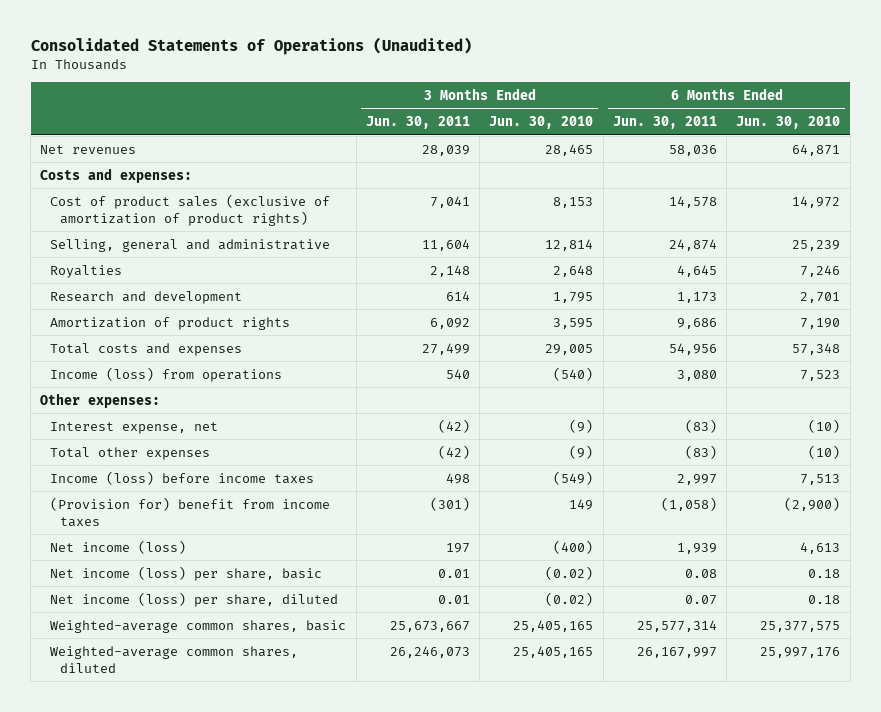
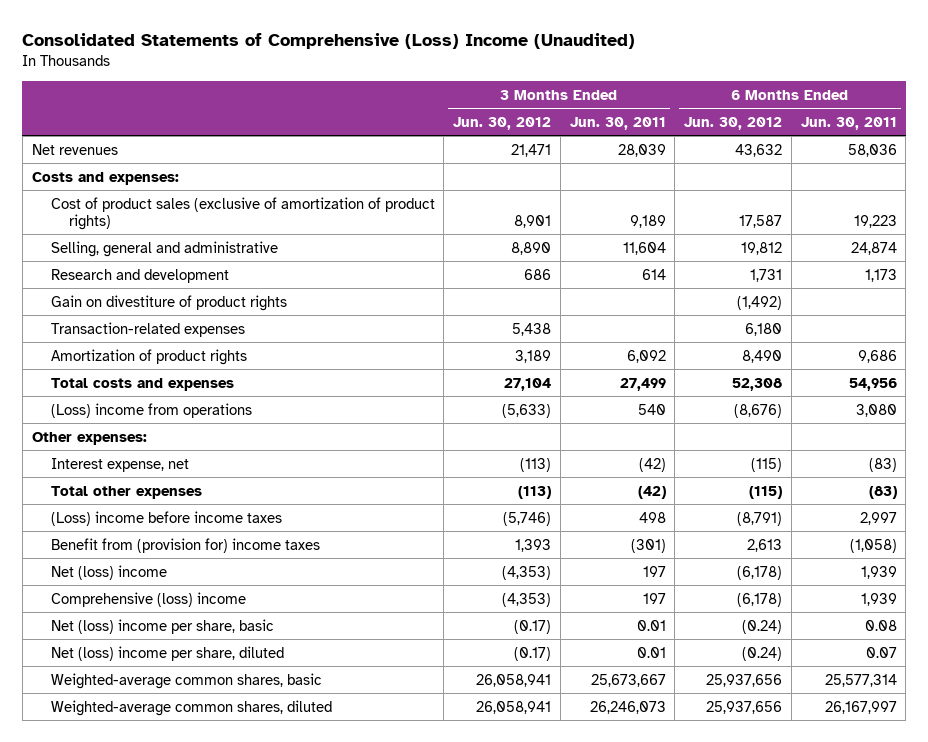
[30,36,472,55] Consolidated Statements of Operations (Unaudited) -> [22,32,636,49] Consolidated Statements of Comprehensive (Loss) Income (Unaudited)
[489,116,594,130] Jun. 30, 2010 -> none
[736,116,841,130] Jun. 30, 2010 -> none
none -> [453,116,552,130] Jun. 30, 2012
none -> [684,116,783,130] Jun. 30, 2012
[429,195,470,208] 7,041 -> [629,215,666,229] 9,189
[668,195,717,208] 14,578 -> [853,215,897,229] 19,223
[50,264,123,278] Royalties -> none
none -> [50,294,287,311] Gain on divestiture of product rights
none -> [50,321,245,337] Transaction-related expenses
[50,366,283,382] Income (loss) from operations -> [50,402,252,418] (Loss) income from operations
[50,470,315,485] Income (loss) before income taxes -> [50,510,282,526] (Loss) income before income taxes
[50,496,331,527] (Provision for) benefit from income taxes -> [50,537,320,553] Benefit from (provision for) income taxes
[50,539,187,554] Net income (loss) -> [50,564,167,580] Net (loss) income
none -> [50,591,246,607] Comprehensive (loss) income
[50,565,323,581] Net income (loss) per share, basic -> [50,618,274,634] Net (loss) income per share, basic
[50,591,339,607] Net income (loss) per share, diluted -> [50,645,284,661] Net (loss) income per share, diluted

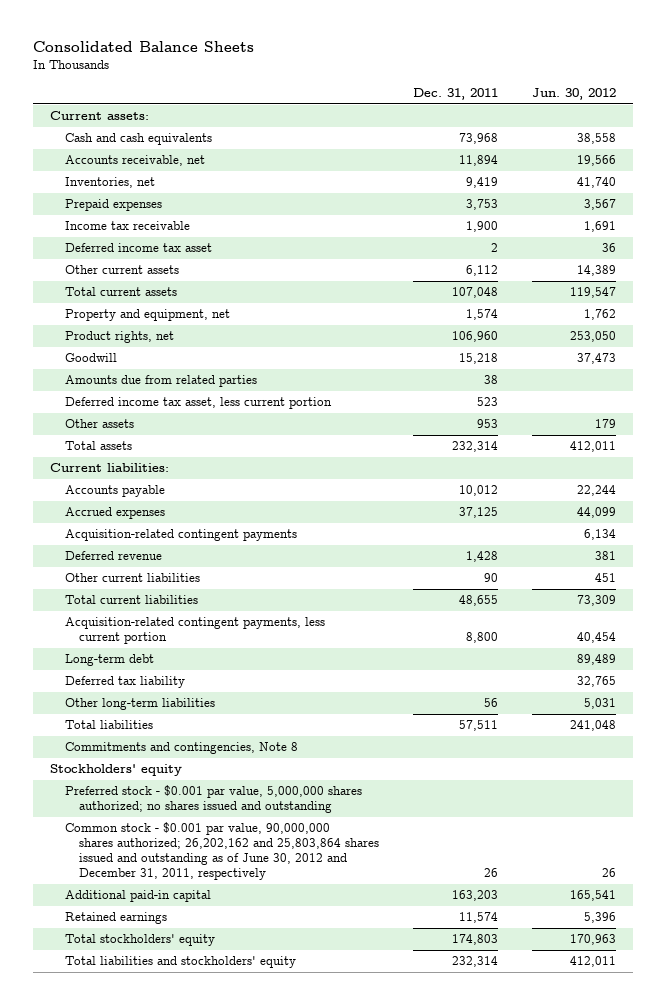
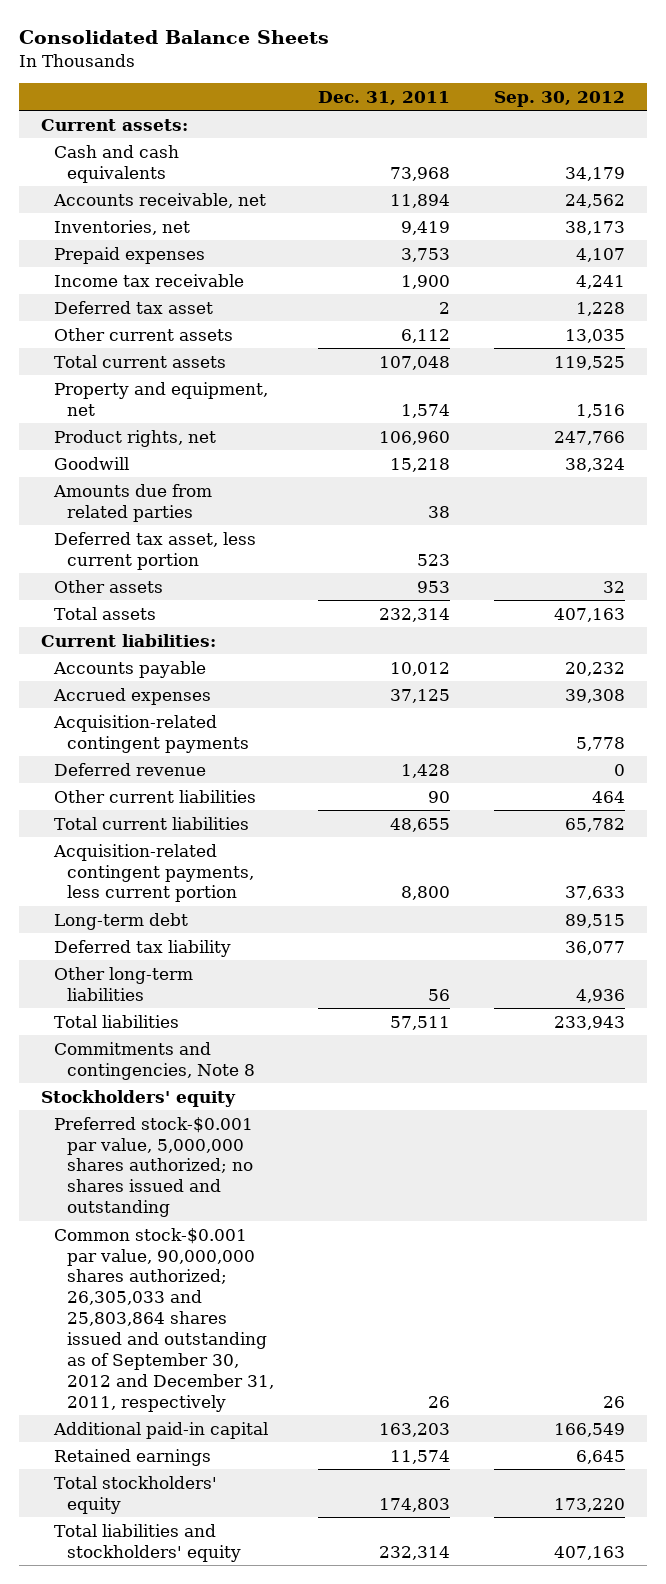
[531,87,616,100] Jun. 30, 2012 -> none
none -> [493,90,625,107] Sep. 30, 2012
[64,243,212,253] Deferred income tax asset -> [53,300,213,314] Deferred tax asset
[64,397,332,410] Deferred income tax asset, less current portion -> [53,531,256,570] Deferred tax asset, less current portion
[64,785,362,814] Preferred stock - $0.001 par value, 5,000,000 shares authorized; no shares issued and outstanding -> [53,1116,253,1218] Preferred stock-$0.001 par value, 5,000,000 shares authorized; no shares issued and outstanding
[64,822,380,881] Common stock - $0.001 par value, 90,000,000 shares authorized; 26,202,162 and 25,803,864 shares issued and outstanding as of June 30, 2012 and December 31, 2011, respectively -> [53,1227,274,1412] Common stock-$0.001 par value, 90,000,000 shares authorized; 26,305,033 and 25,803,864 shares issued and outstanding as of September 30, 2012 and December 31, 2011, respectively

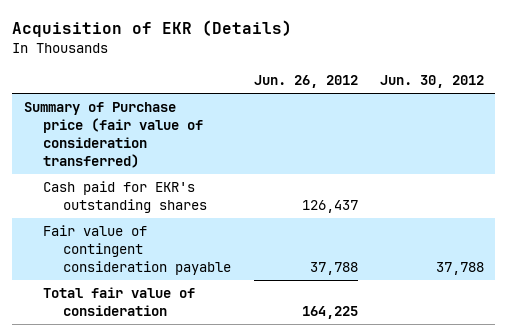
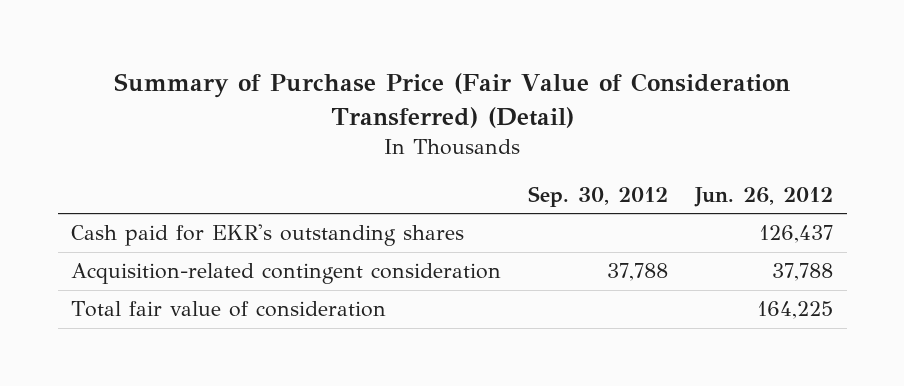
[12,20,293,38] Acquisition of EKR (Details) -> [114,73,791,128] Summary of Purchase Price (Fair Value of Consideration Transferred) (Detail)
[380,75,485,89] Jun. 30, 2012 -> none
none -> [528,185,669,207] Sep. 30, 2012
[23,102,204,169] Summary of Purchase price (fair value of consideration transferred) -> none
[43,225,232,276] Fair value of contingent consideration payable -> [71,263,502,285] Acquisition-related contingent consideration

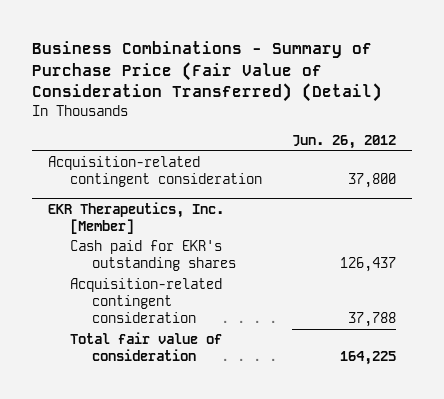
[114,73,791,128] Summary of Purchase Price (Fair Value of Consideration Transferred) (Detail) -> [32,41,383,103] Business Combinations - Summary of Purchase Price (Fair Value of Consideration Transferred) (Detail)
[528,185,669,207] Sep. 30, 2012 -> none
none -> [47,156,262,188] Acquisition-related contingent consideration
none -> [47,201,224,234] EKR Therapeutics, Inc. [Member]

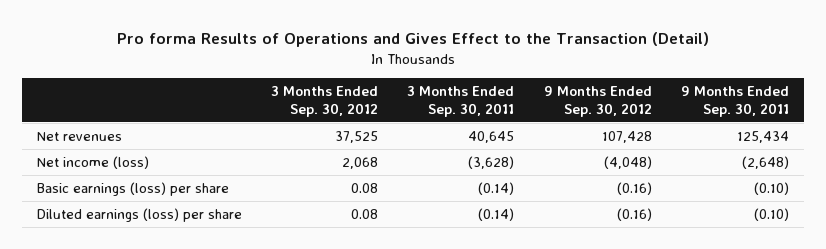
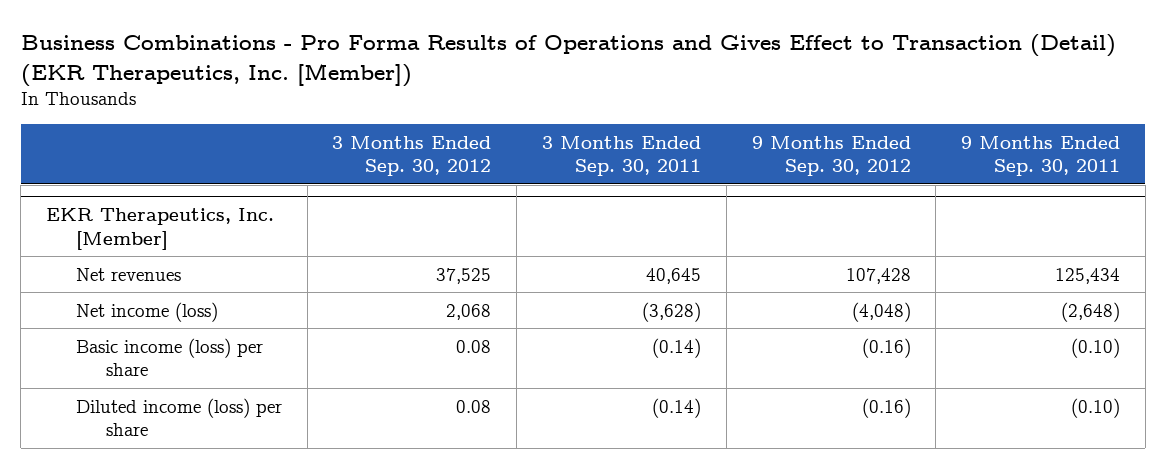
[116,32,709,48] Pro forma Results of Operations and Gives Effect to the Transaction (Detail) -> [20,34,1116,87] Business Combinations - Pro Forma Results of Operations and Gives Effect to Transaction (Detail) (EKR Therapeutics, Inc. [Member])
none -> [45,208,274,251] EKR Therapeutics, Inc. [Member]
[36,181,229,196] Basic earnings (loss) per share -> [75,337,263,377] Basic income (loss) per share
[36,207,242,222] Diluted earnings (loss) per share -> [75,397,282,437] Diluted income (loss) per share

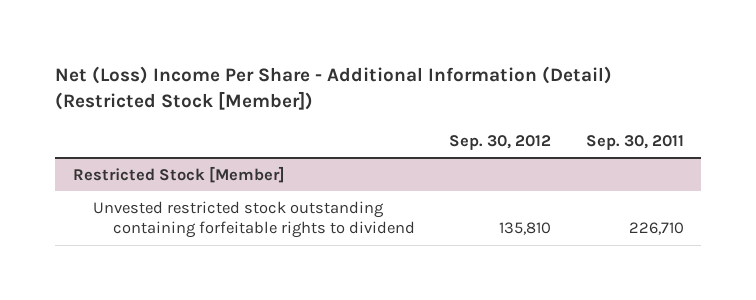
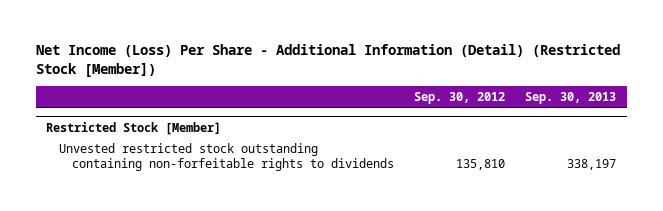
[55,66,613,111] Net (Loss) Income Per Share - Additional Information (Detail) (Restricted Stock [Member]) -> [36,44,621,77] Net Income (Loss) Per Share - Additional Information (Detail) (Restricted Stock [Member])
[585,134,684,150] Sep. 30, 2011 -> none
none -> [525,92,617,105] Sep. 30, 2013
[92,200,415,239] Unvested restricted stock outstanding containing forfeitable rights to dividend -> [59,143,395,172] Unvested restricted stock outstanding containing non-forfeitable rights to dividends

